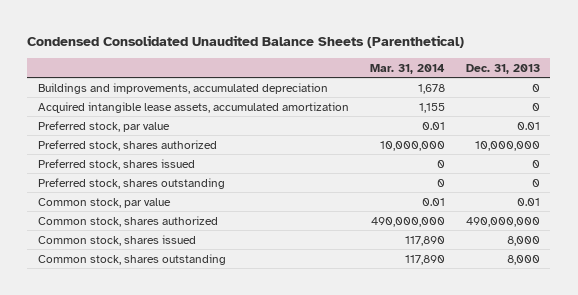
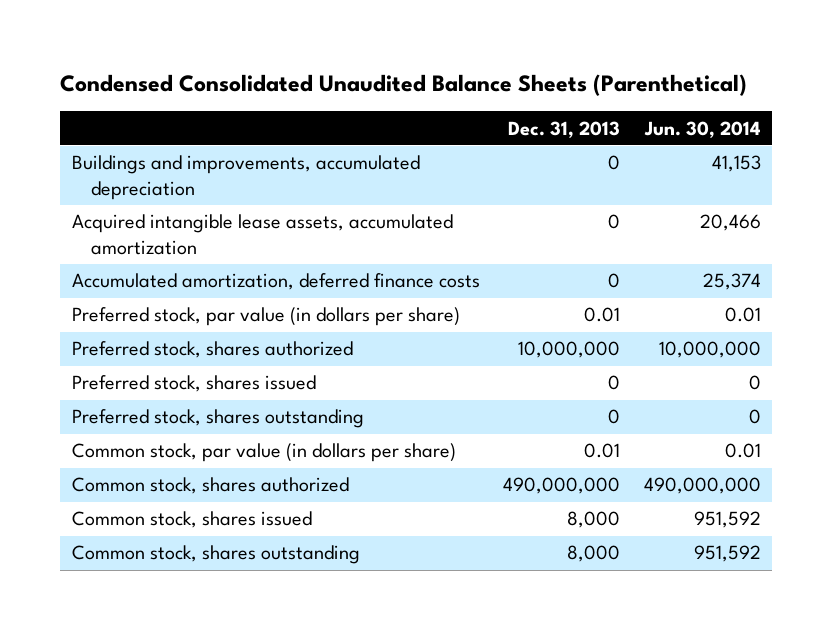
[369,63,445,74] Mar. 31, 2014 -> none
none -> [643,120,761,138] Jun. 30, 2014
none -> [71,273,480,291] Accumulated amortization, deferred finance costs
[37,120,170,132] Preferred stock, par value -> [71,307,460,327] Preferred stock, par value (in dollars per share)
[37,197,171,208] Common stock, par value -> [71,443,456,463] Common stock, par value (in dollars per share)

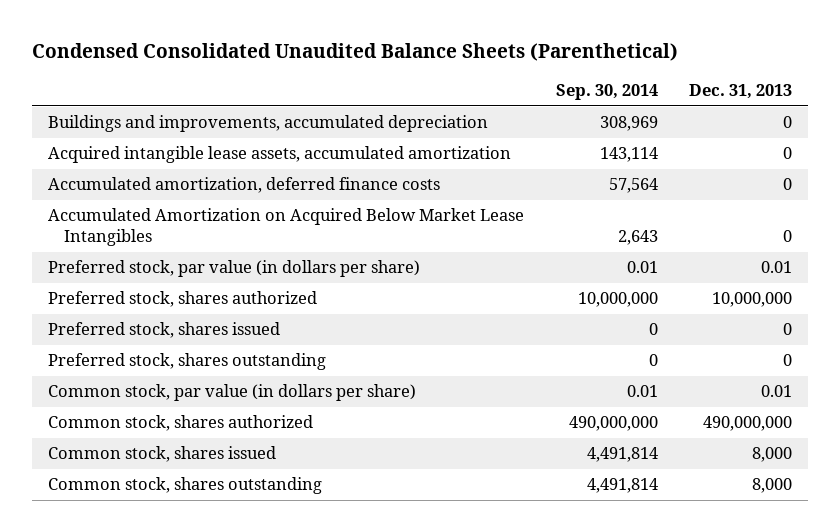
[643,120,761,138] Jun. 30, 2014 -> none
none -> [555,84,658,101] Sep. 30, 2014
none -> [48,208,525,247] Accumulated Amortization on Acquired Below Market Lease Intangibles

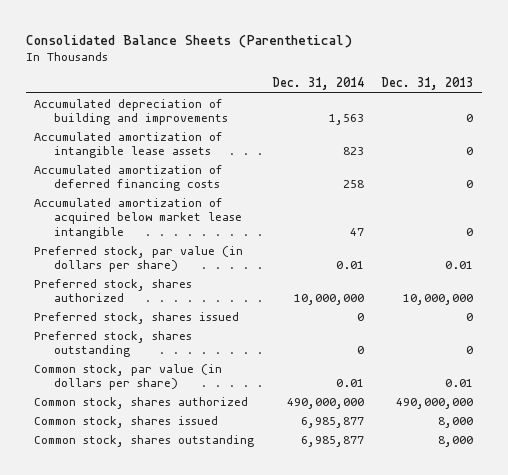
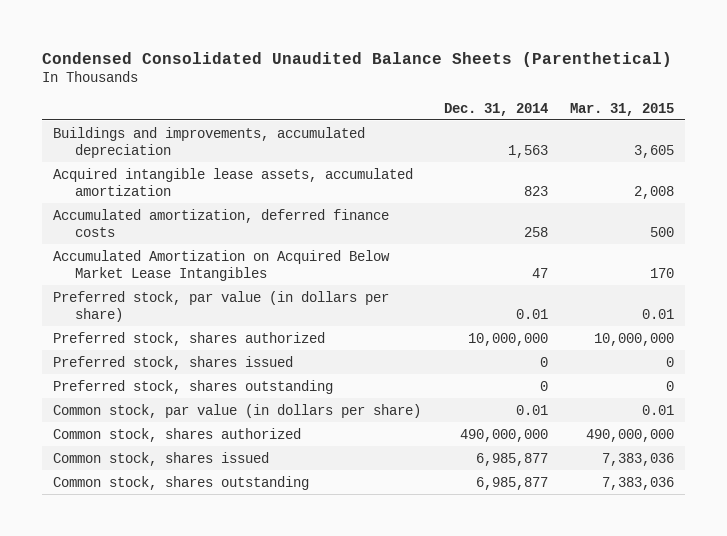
[25,34,352,48] Consolidated Balance Sheets (Parenthetical) -> [42,51,673,67] Condensed Consolidated Unaudited Balance Sheets (Parenthetical)
[381,77,474,91] Dec. 31, 2013 -> none
none -> [569,102,674,116] Mar. 31, 2015
[34,98,228,126] Accumulated depreciation of building and improvements -> [53,126,366,158] Buildings and improvements, accumulated depreciation
[34,131,224,159] Accumulated amortization of intangible lease assets -> [53,167,414,196] Acquired intangible lease assets, accumulated amortization
[34,164,224,192] Accumulated amortization of deferred financing costs -> [53,208,390,237] Accumulated amortization, deferred finance costs
[34,197,242,239] Accumulated amortization of acquired below market lease intangible -> [53,249,391,281] Accumulated Amortization on Acquired Below Market Lease Intangibles

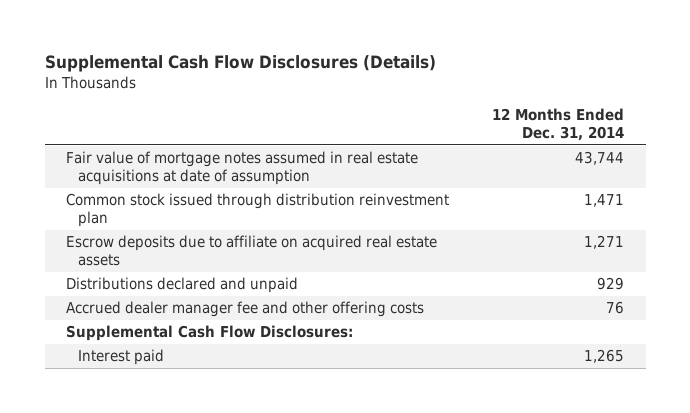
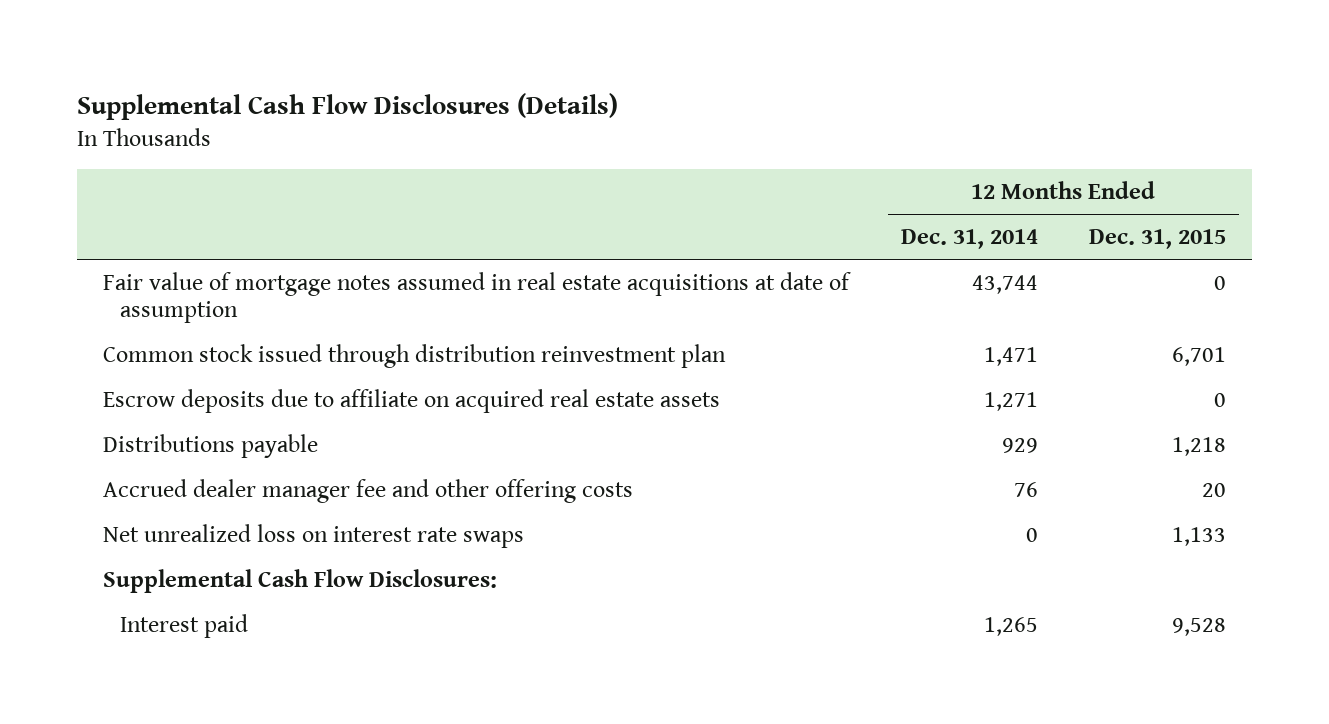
none -> [1089,229,1227,250] Dec. 31, 2015
[66,277,299,294] Distributions declared and unpaid -> [103,433,319,458] Distributions payable
none -> [103,523,525,548] Net unrealized loss on interest rate swaps

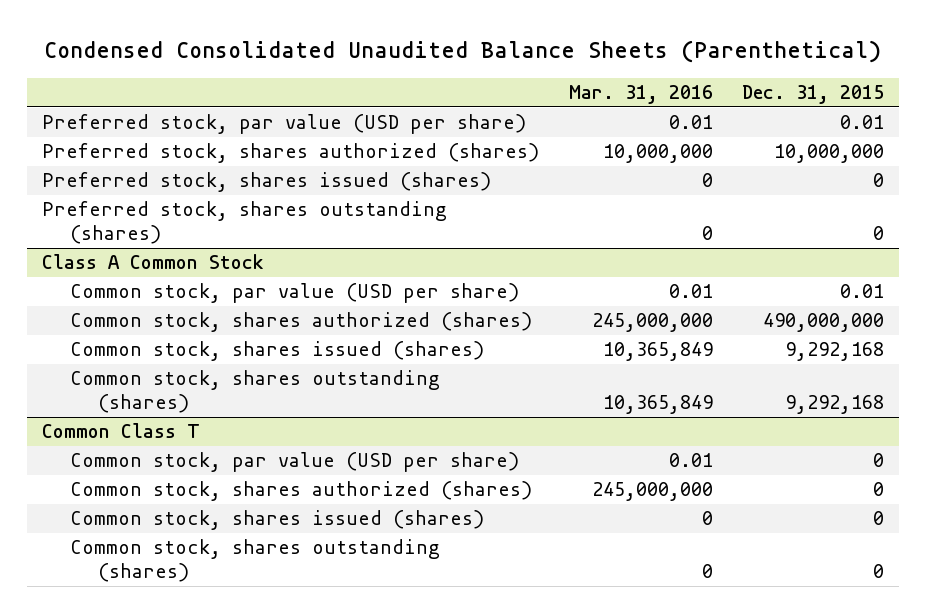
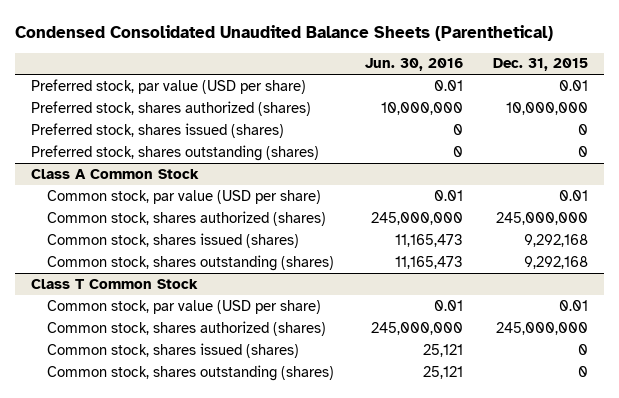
[568,85,713,105] Mar. 31, 2016 -> none
none -> [364,58,463,72] Jun. 30, 2016
[763,313,885,333] 490,000,000 -> [496,211,589,225] 245,000,000
[41,423,200,439] Common Class T -> [30,278,198,289] Class T Common Stock
[873,453,885,468] 0 -> [559,299,589,311] 0.01
[873,482,885,497] 0 -> [496,321,589,335] 245,000,000

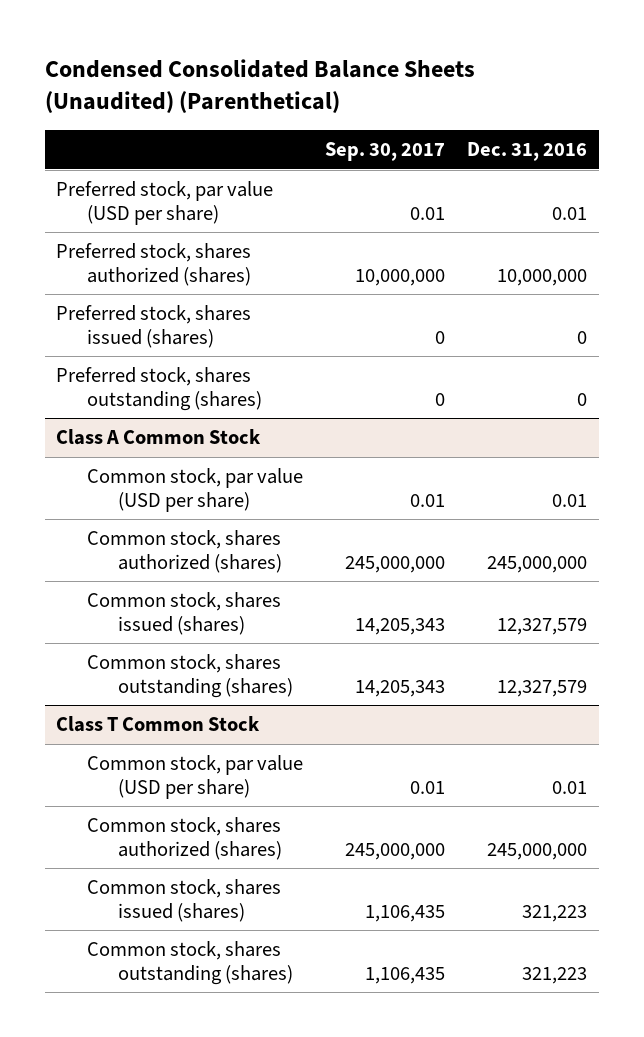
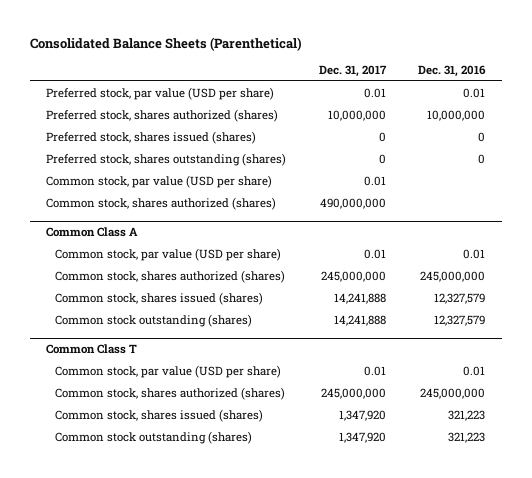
[45,59,476,114] Condensed Consolidated Balance Sheets (Unaudited) (Parenthetical) -> [30,36,303,51] Consolidated Balance Sheets (Parenthetical)
[325,142,446,162] Sep. 30, 2017 -> none
none -> [318,65,387,78] Dec. 31, 2017
none -> [46,174,273,188] Common stock, par value (USD per share)
none -> [46,196,277,210] Common stock, shares authorized (shares)
[56,429,262,446] Class A Common Stock -> [46,227,139,238] Common Class A
[87,654,294,699] Common stock, shares outstanding (shares) -> [54,313,252,327] Common stock outstanding (shares)
[56,716,261,733] Class T Common Stock -> [46,344,138,355] Common Class T
[87,941,294,986] Common stock, shares outstanding (shares) -> [54,430,252,444] Common stock outstanding (shares)

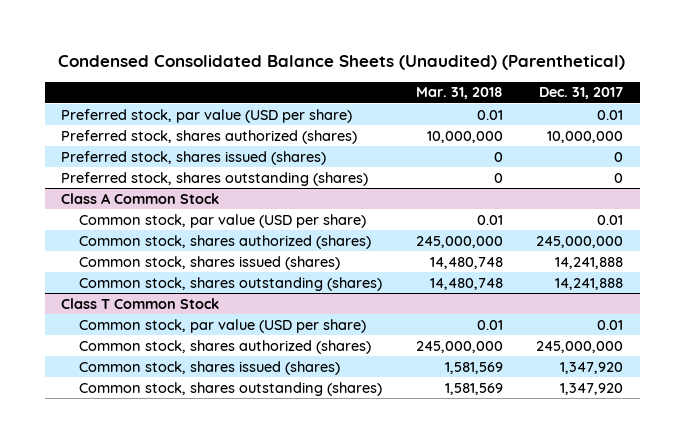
[30,36,303,51] Consolidated Balance Sheets (Parenthetical) -> [58,55,626,71] Condensed Consolidated Balance Sheets (Unaudited) (Parenthetical)
[418,65,487,78] Dec. 31, 2016 -> none
none -> [415,87,503,100] Mar. 31, 2018
[46,174,273,188] Common stock, par value (USD per share) -> none
[46,196,277,210] Common stock, shares authorized (shares) -> none
[46,227,139,238] Common Class A -> [61,192,220,204] Class A Common Stock
[54,313,252,327] Common stock outstanding (shares) -> [79,276,383,291] Common stock, shares outstanding (shares)
[46,344,138,355] Common Class T -> [61,297,220,309] Class T Common Stock
[54,430,252,444] Common stock outstanding (shares) -> [79,381,383,396] Common stock, shares outstanding (shares)

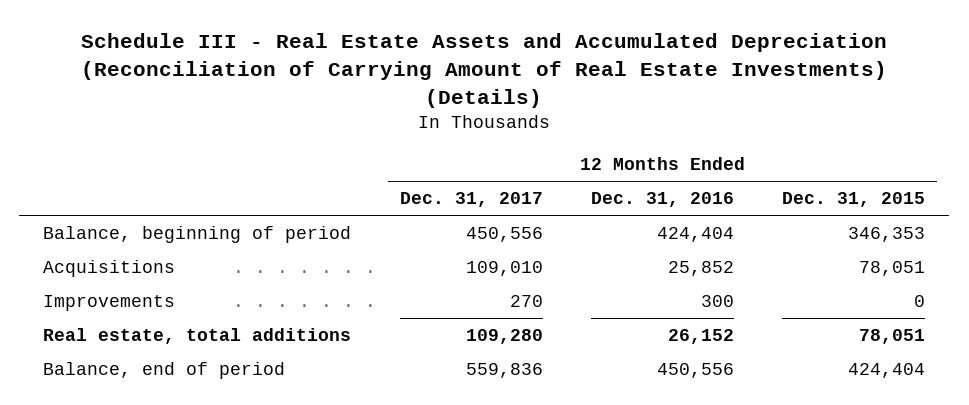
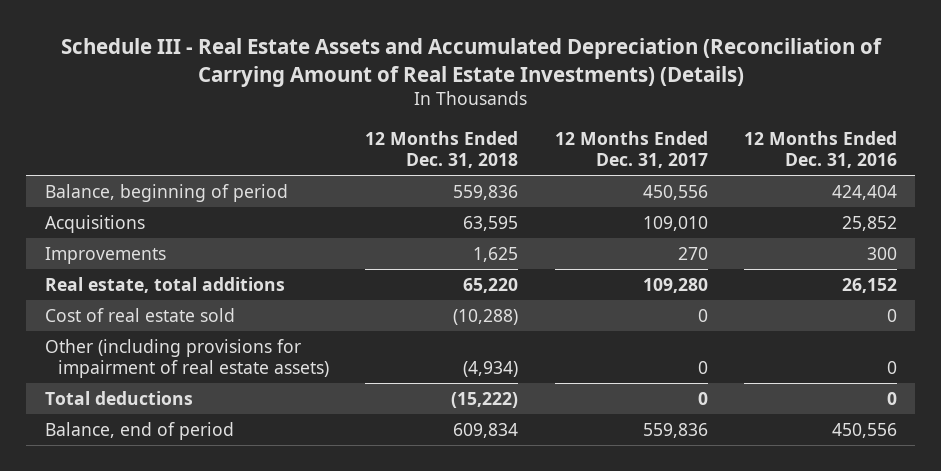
[782,192,926,208] Dec. 31, 2015 -> none
none -> [365,131,519,169] 12 Months Ended Dec. 31, 2018
none -> [44,307,235,322] Cost of real estate sold
none -> [44,338,330,379] Other (including provisions for impairment of real estate assets)
none -> [44,390,193,405] Total deductions

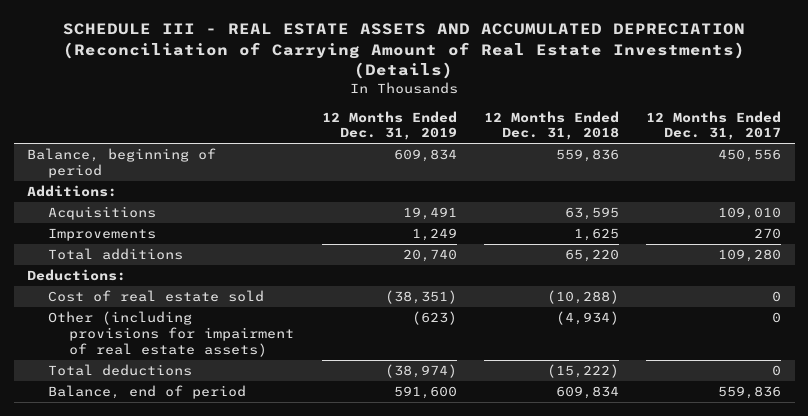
[60,37,882,87] Schedule III - Real Estate Assets and Accumulated Depreciation (Reconciliation of Carrying Amount of Real Estate Investments) (Details) -> [63,23,746,80] SCHEDULE III - REAL ESTATE ASSETS AND ACCUMULATED DEPRECIATION (Reconciliation of Carrying Amount of Real Estate Investments) (Details)
[743,131,897,169] 12 Months Ended Dec. 31, 2016 -> none
none -> [321,110,457,141] 12 Months Ended Dec. 31, 2019
none -> [27,185,118,198] Additions:
[44,276,285,293] Real estate, total additions -> [48,248,184,261] Total additions
none -> [27,269,127,282] Deductions:

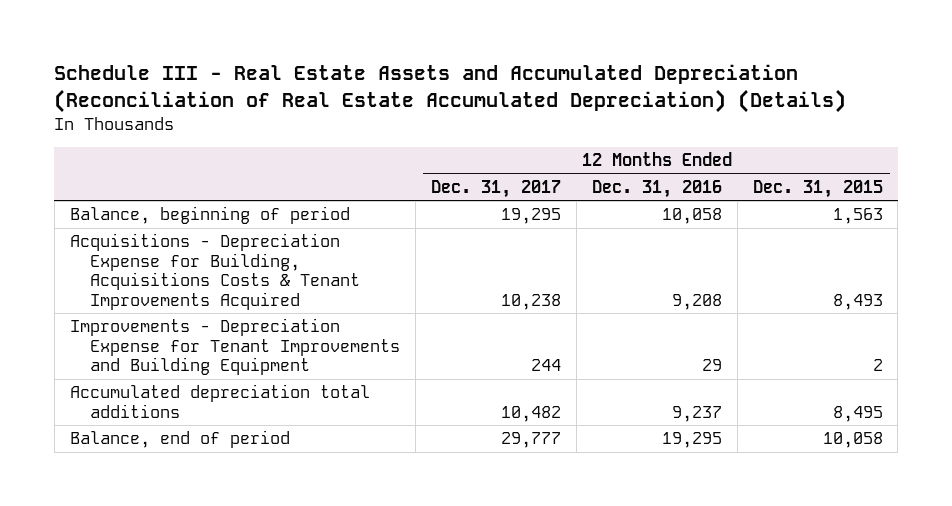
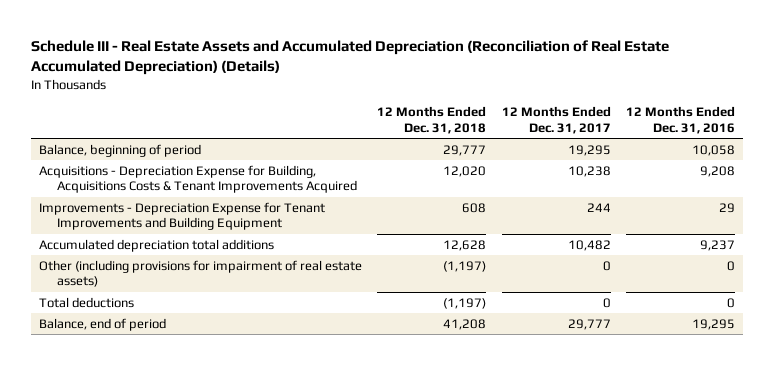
[752,179,883,198] Dec. 31, 2015 -> none
none -> [377,106,487,134] 12 Months Ended Dec. 31, 2018
none -> [39,259,363,288] Other (including provisions for impairment of real estate assets)
none -> [39,296,135,308] Total deductions

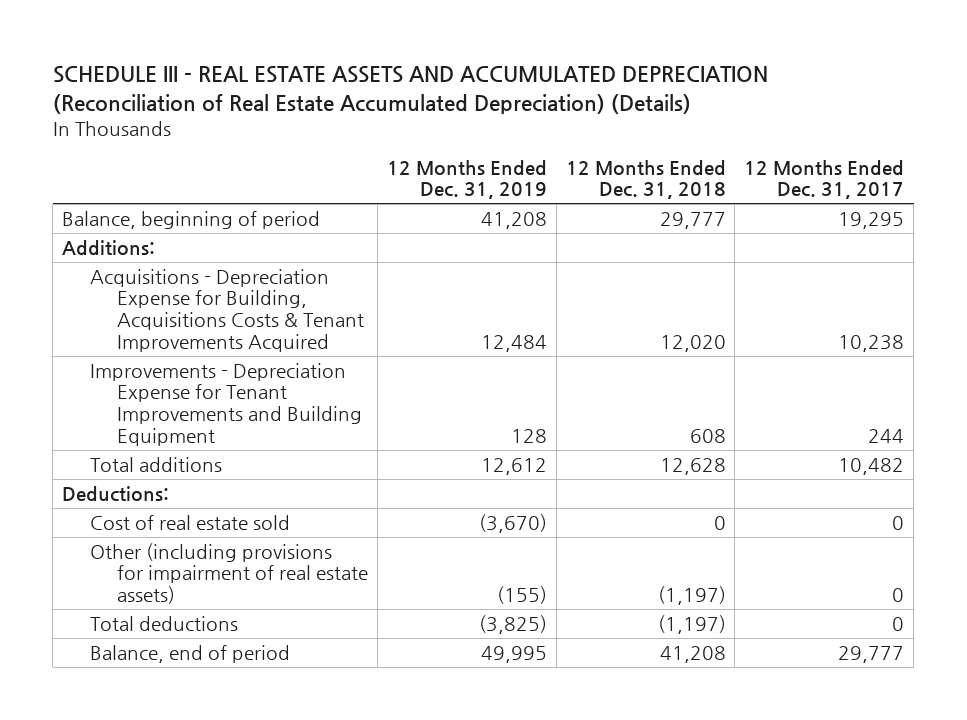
[31,40,670,76] Schedule III - Real Estate Assets and Accumulated Depreciation (Reconciliation of Real Estate Accumulated Depreciation) (Details) -> [52,66,768,114] SCHEDULE III - REAL ESTATE ASSETS AND ACCUMULATED DEPRECIATION (Reconciliation of Real Estate Accumulated Depreciation) (Details)
[626,106,736,134] 12 Months Ended Dec. 31, 2016 -> none
none -> [386,159,547,200] 12 Months Ended Dec. 31, 2019
none -> [62,239,156,255] Additions:
[39,238,275,252] Accumulated depreciation total additions -> [89,456,222,472] Total additions
none -> [62,485,170,502] Deductions:
none -> [89,514,290,530] Cost of real estate sold

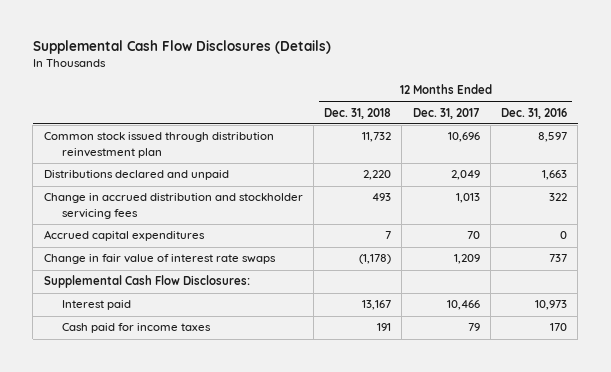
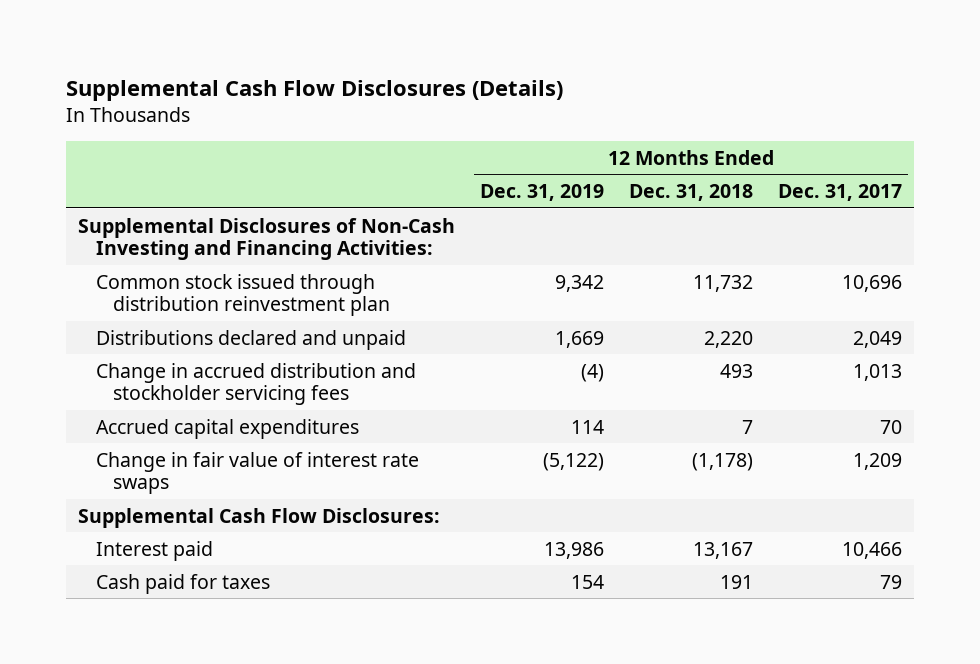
[501,107,568,119] Dec. 31, 2016 -> none
none -> [480,184,605,202] Dec. 31, 2019
none -> [78,217,456,261] Supplemental Disclosures of Non-Cash Investing and Financing Activities:
[61,323,211,334] Cash paid for income taxes -> [95,573,270,594] Cash paid for taxes

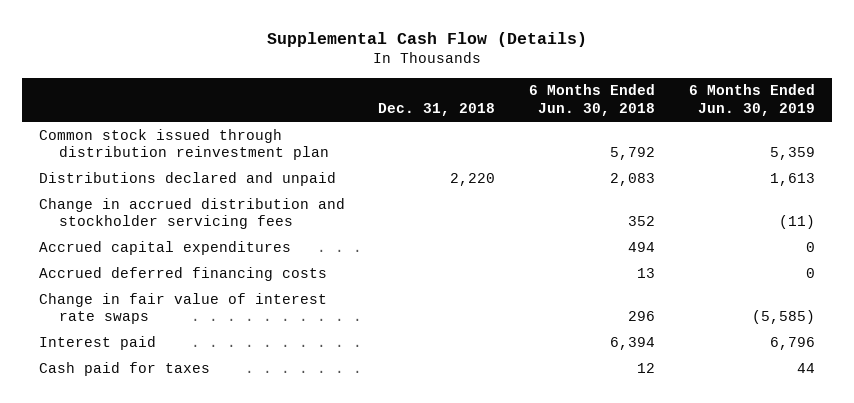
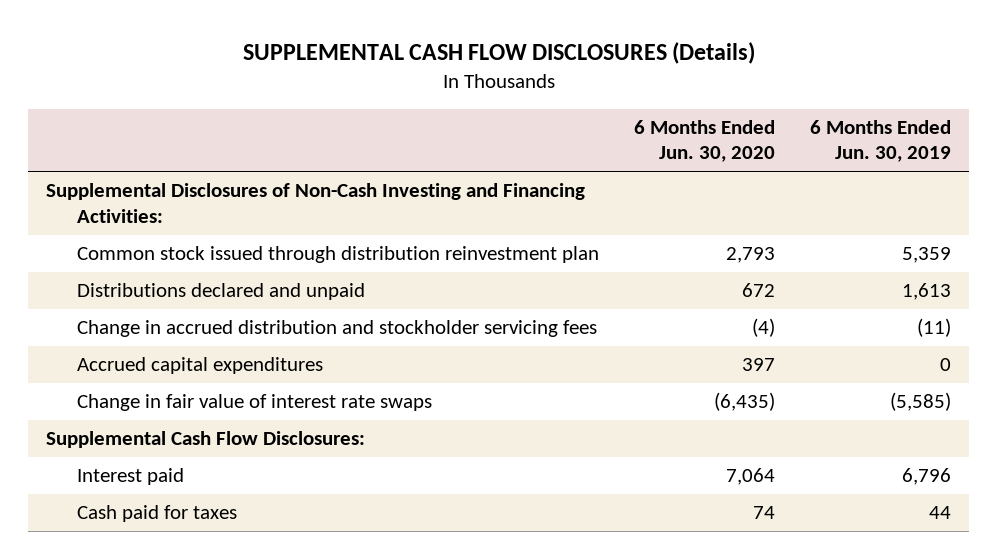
[266,32,587,48] Supplemental Cash Flow (Details) -> [242,42,755,65] SUPPLEMENTAL CASH FLOW DISCLOSURES (Details)
[378,103,496,117] Dec. 31, 2018 -> none
[529,84,656,117] 6 Months Ended Jun. 30, 2018 -> none
none -> [634,119,776,163] 6 Months Ended Jun. 30, 2020
none -> [45,183,585,223] Supplemental Disclosures of Non-Cash Investing and Financing Activities:
[38,266,327,281] Accrued deferred financing costs -> none
none -> [45,431,365,449] Supplemental Cash Flow Disclosures:

